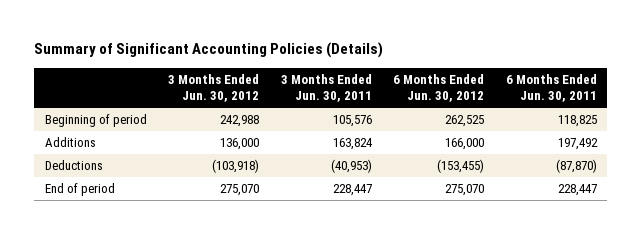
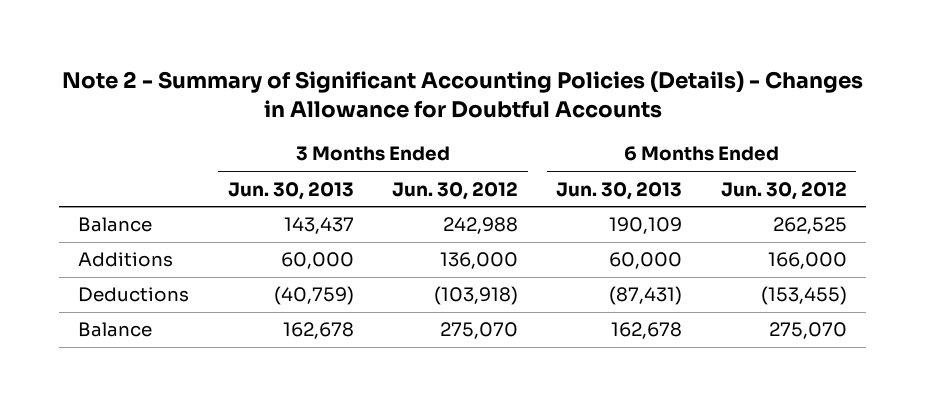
[33,42,383,59] Summary of Significant Accounting Policies (Details) -> [61,71,863,119] Note 2 - Summary of Significant Accounting Policies (Details) - Changes in Allowance for Doubtful Accounts
[280,73,372,103] 3 Months Ended Jun. 30, 2011 -> none
[505,73,597,103] 6 Months Ended Jun. 30, 2011 -> none
none -> [227,181,354,200] Jun. 30, 2013
none -> [556,181,683,200] Jun. 30, 2013
[44,114,147,128] Beginning of period -> [78,217,153,233] Balance
[44,183,115,197] End of period -> [78,322,153,338] Balance

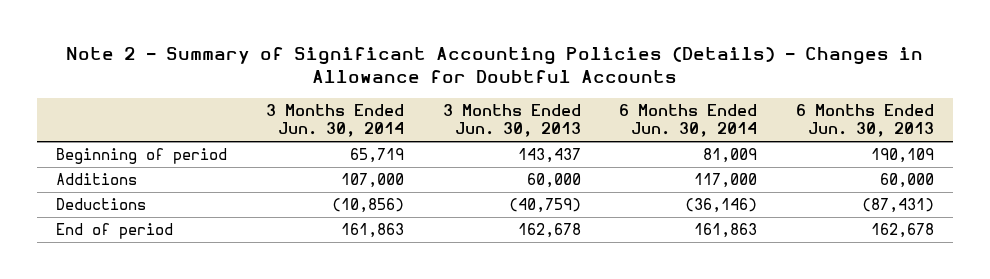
[392,181,519,200] Jun. 30, 2012 -> none
[720,181,847,200] Jun. 30, 2012 -> none
none -> [265,103,404,138] 3 Months Ended Jun. 30, 2014
none -> [619,103,758,138] 6 Months Ended Jun. 30, 2014
[78,217,153,233] Balance -> [56,147,228,164] Beginning of period
[78,322,153,338] Balance -> [56,222,174,239] End of period

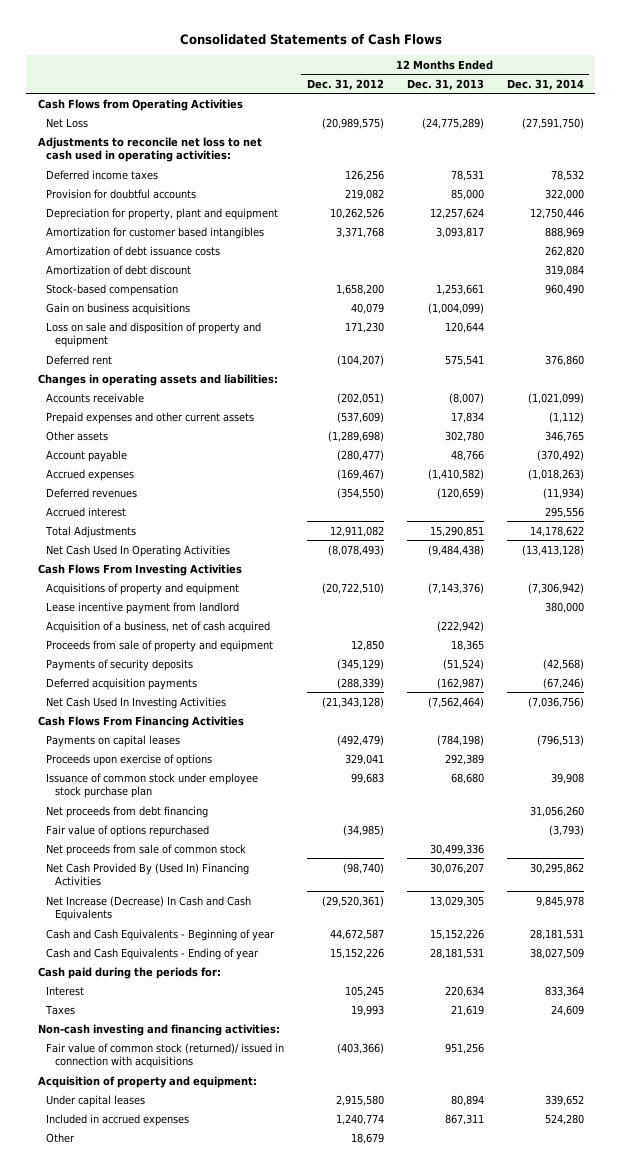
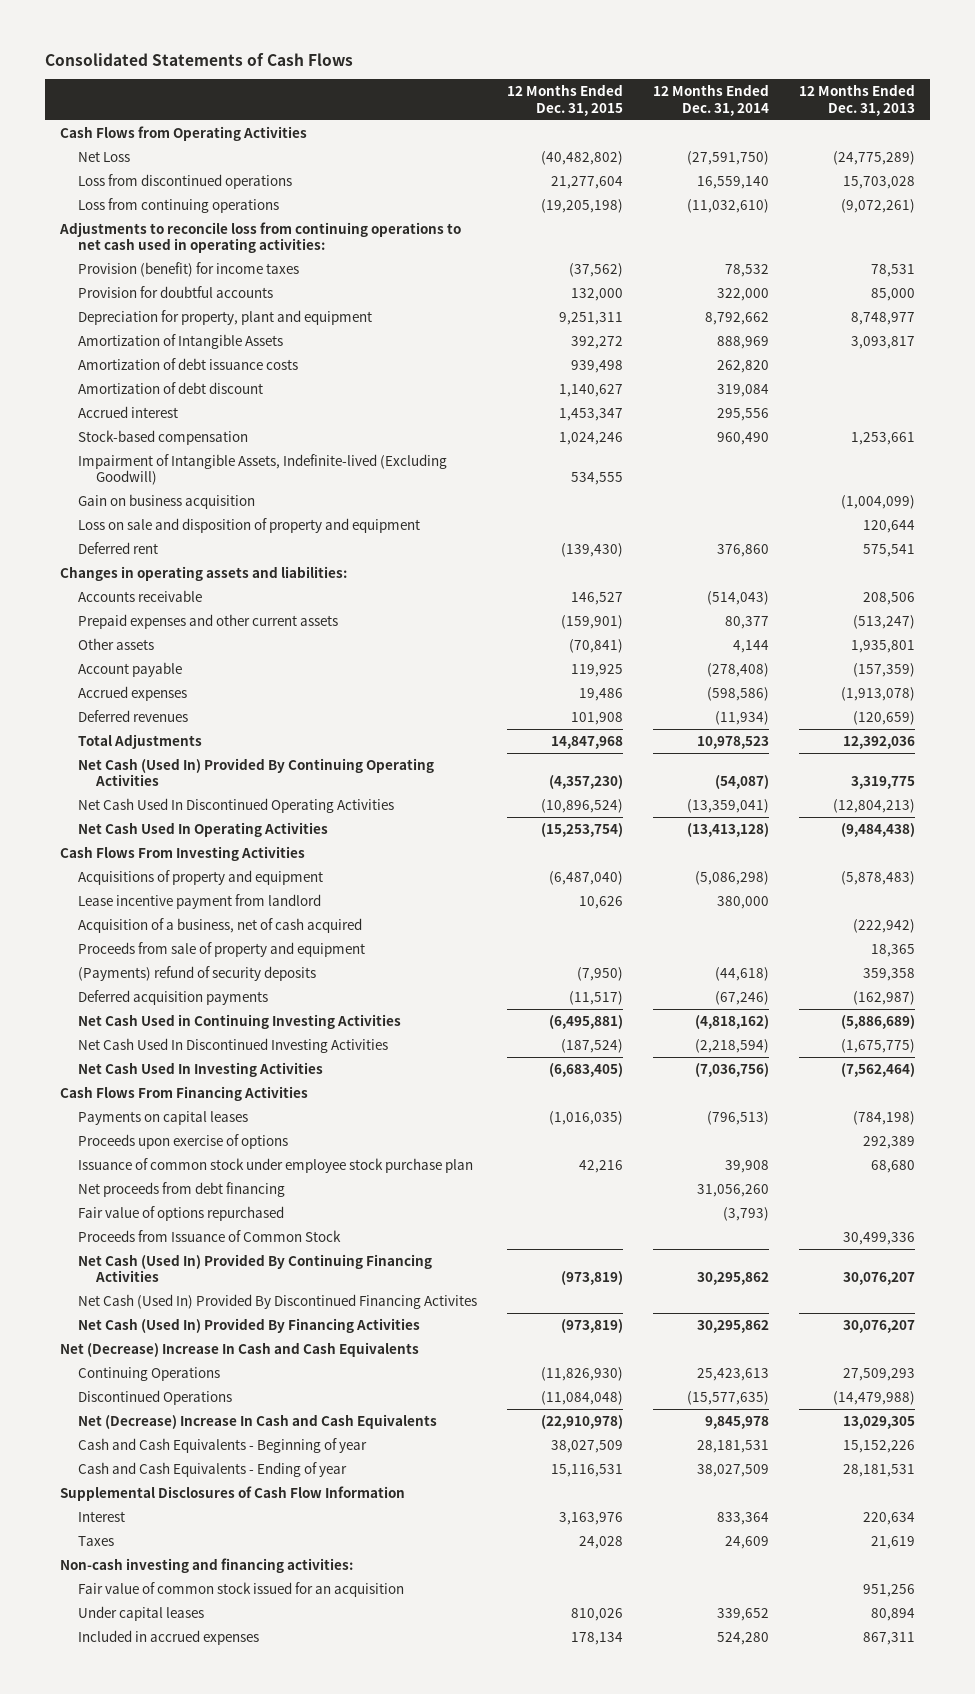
[306,78,384,90] Dec. 31, 2012 -> none
none -> [506,83,623,116] 12 Months Ended Dec. 31, 2015
none -> [77,173,292,189] Loss from discontinued operations
none -> [77,197,279,213] Loss from continuing operations
[37,136,262,163] Adjustments to reconcile net loss to net cash used in operating activities: -> [59,221,462,254] Adjustments to reconcile loss from continuing operations to net cash used in operating activities:
[46,169,159,180] Deferred income taxes -> [77,261,299,277] Provision (benefit) for income taxes
[429,207,484,219] 12,257,624 -> [850,311,915,325] 8,748,977
[529,207,584,219] 12,750,446 -> [704,311,769,325] 8,792,662
[46,226,265,239] Amortization for customer based intangibles -> [77,333,283,349] Amortization of Intangible Assets
[46,506,127,517] Accrued interest -> [77,405,178,418] Accrued interest
none -> [77,453,447,486] Impairment of Intangible Assets, Indefinite-lived (Excluding Goodwill)
[46,302,191,315] Gain on business acquisitions -> [77,493,255,509] Gain on business acquisition
[448,392,484,404] (8,007) -> [862,591,915,605] 208,506
[527,392,584,404] (1,021,099) -> [706,590,769,605] (514,043)
[450,411,484,423] 17,834 -> [852,614,915,629] (513,247)
[548,411,584,423] (1,112) -> [724,615,769,629] 80,377
[444,430,484,442] 302,780 -> [850,639,915,653] 1,935,801
[544,430,584,442] 346,765 -> [732,639,769,653] 4,144
[450,449,484,461] 48,766 -> [852,662,915,677] (157,359)
[536,449,584,461] (370,492) -> [706,662,769,677] (278,408)
[427,468,484,480] (1,410,582) -> [840,686,915,701] (1,913,078)
[527,468,584,480] (1,018,263) -> [706,686,769,701] (598,586)
[429,525,484,537] 15,290,851 -> [842,735,915,749] 12,392,036
[529,525,584,537] 14,178,622 -> [696,735,769,749] 10,978,523
none -> [77,757,434,787] Net Cash (Used In) Provided By Continuing Operating Activities
none -> [77,797,394,813] Net Cash Used In Discontinued Operating Activities
[427,582,484,594] (7,143,376) -> [840,870,915,885] (5,878,483)
[527,582,584,594] (7,306,942) -> [694,870,769,885] (5,086,298)
[46,658,194,671] Payments of security deposits -> [77,965,316,981] (Payments) refund of security deposits
[442,658,484,670] (51,524) -> [862,967,915,981] 359,358
[542,658,584,670] (42,568) -> [714,966,769,981] (44,618)
none -> [77,1013,401,1029] Net Cash Used in Continuing Investing Activities
none -> [77,1037,388,1053] Net Cash Used In Discontinued Investing Activities
[46,843,247,856] Net proceeds from sale of common stock -> [77,1229,341,1242] Proceeds from Issuance of Common Stock
none -> [77,1253,432,1283] Net Cash (Used In) Provided By Continuing Financing Activities
none -> [77,1293,477,1309] Net Cash (Used In) Provided By Discontinued Financing Activites
[46,862,250,887] Net Cash Provided By (Used In) Financing Activities -> [77,1317,420,1333] Net Cash (Used In) Provided By Financing Activities
none -> [60,1341,420,1357] Net (Decrease) Increase In Cash and Cash Equivalents
none -> [77,1366,220,1381] Continuing Operations
none -> [77,1389,232,1405] Discontinued Operations
[46,895,252,922] Net Increase (Decrease) In Cash and Cash Equivalents -> [77,1413,437,1429] Net (Decrease) Increase In Cash and Cash Equivalents
[37,966,221,979] Cash paid during the periods for: -> none
none -> [60,1485,406,1501] Supplemental Disclosures of Cash Flow Information
[37,1075,257,1088] Acquisition of property and equipment: -> none
[46,1042,285,1069] Fair value of common stock (returned)/ issued in connection with acquisitions -> [77,1581,404,1597] Fair value of common stock issued for an acquisition
[46,1132,76,1143] Other -> none

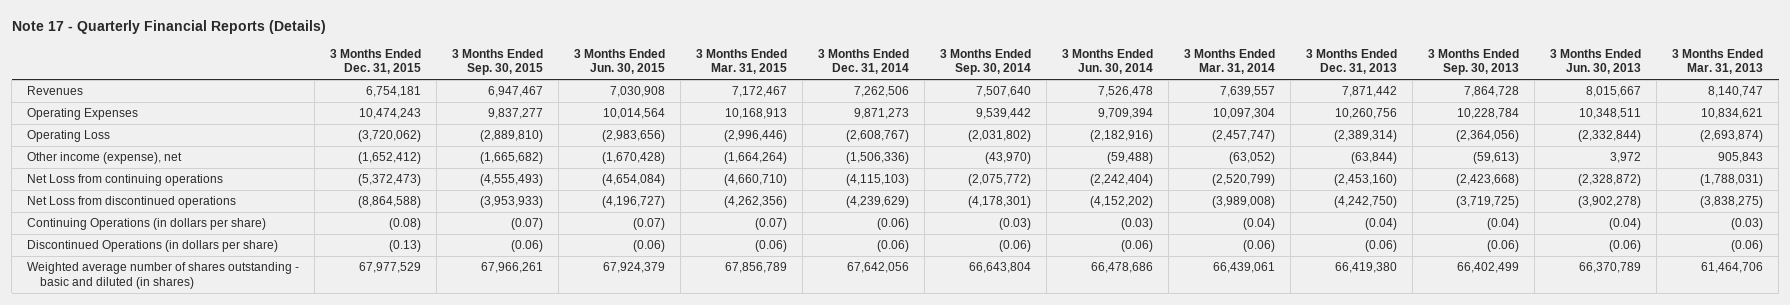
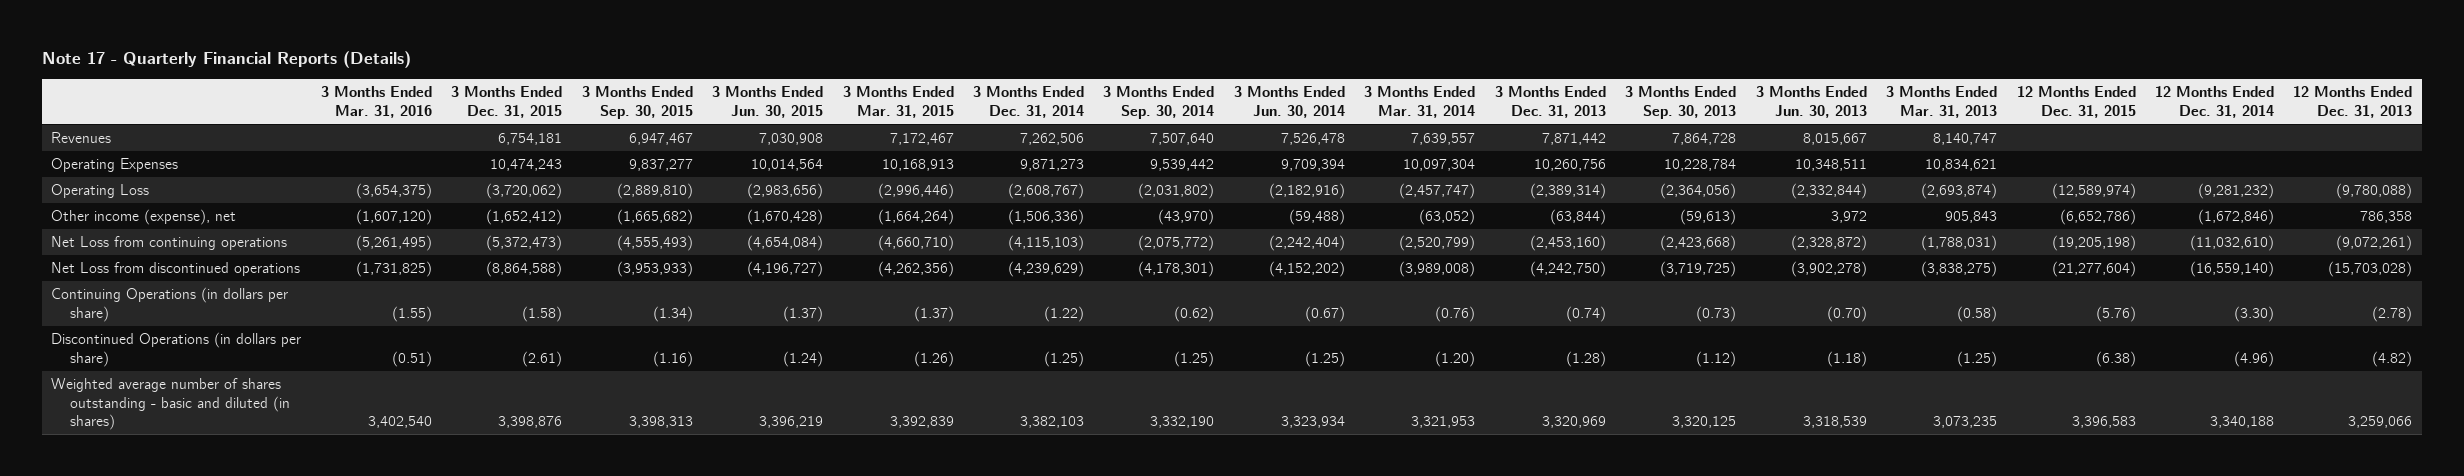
none -> [320,86,432,118] 3 Months Ended Mar. 31, 2016
none -> [2016,86,2136,118] 12 Months Ended Dec. 31, 2015
none -> [2155,86,2275,118] 12 Months Ended Dec. 31, 2014
none -> [2293,86,2413,118] 12 Months Ended Dec. 31, 2013
[389,218,422,231] (0.08) -> [522,305,563,322] (1.58)
[511,218,544,231] (0.07) -> [652,305,693,322] (1.34)
[633,218,666,231] (0.07) -> [783,305,824,322] (1.37)
[755,218,788,231] (0.07) -> [913,305,954,322] (1.37)
[877,218,910,231] (0.06) -> [1043,305,1084,322] (1.22)
[999,218,1032,231] (0.03) -> [1174,305,1215,322] (0.62)
[1121,218,1154,231] (0.03) -> [1304,305,1345,322] (0.67)
[1243,218,1276,231] (0.04) -> [1435,305,1476,322] (0.76)
[1365,218,1398,231] (0.04) -> [1565,305,1606,322] (0.74)
[1487,218,1520,231] (0.04) -> [1696,305,1737,322] (0.73)
[1609,218,1642,231] (0.04) -> [1826,305,1867,322] (0.70)
[1731,218,1764,231] (0.03) -> [1957,305,1998,322] (0.58)
[389,240,422,253] (0.13) -> [522,350,563,367] (2.61)
[511,240,544,253] (0.06) -> [652,350,693,367] (1.16)
[633,240,666,253] (0.06) -> [783,350,824,367] (1.24)
[755,240,788,253] (0.06) -> [913,350,954,367] (1.26)
[877,240,910,253] (0.06) -> [1043,350,1084,367] (1.25)
[999,240,1032,253] (0.06) -> [1174,350,1215,367] (1.25)
[1121,240,1154,253] (0.06) -> [1304,350,1345,367] (1.25)
[1243,240,1276,253] (0.06) -> [1435,350,1476,367] (1.20)
[1365,240,1398,253] (0.06) -> [1565,350,1606,367] (1.28)
[1487,240,1520,253] (0.06) -> [1696,350,1737,367] (1.12)
[1609,240,1642,253] (0.06) -> [1826,350,1867,367] (1.18)
[1731,240,1764,253] (0.06) -> [1957,350,1998,367] (1.25)
[359,262,422,274] 67,977,529 -> [498,415,563,428] 3,398,876
[481,262,544,274] 67,966,261 -> [628,415,693,428] 3,398,313
[603,262,666,274] 67,924,379 -> [759,415,824,428] 3,396,219
[725,262,788,274] 67,856,789 -> [889,415,954,428] 3,392,839
[847,262,910,274] 67,642,056 -> [1019,415,1084,428] 3,382,103
[969,262,1032,274] 66,643,804 -> [1150,415,1215,428] 3,332,190
[1091,262,1154,274] 66,478,686 -> [1280,415,1345,428] 3,323,934
[1213,262,1276,274] 66,439,061 -> [1411,415,1476,428] 3,321,953
[1335,262,1398,274] 66,419,380 -> [1541,415,1606,428] 3,320,969
[1457,262,1520,274] 66,402,499 -> [1672,415,1737,428] 3,320,125
[1579,262,1642,274] 66,370,789 -> [1802,415,1867,428] 3,318,539
[1701,262,1764,274] 61,464,706 -> [1933,415,1998,428] 3,073,235

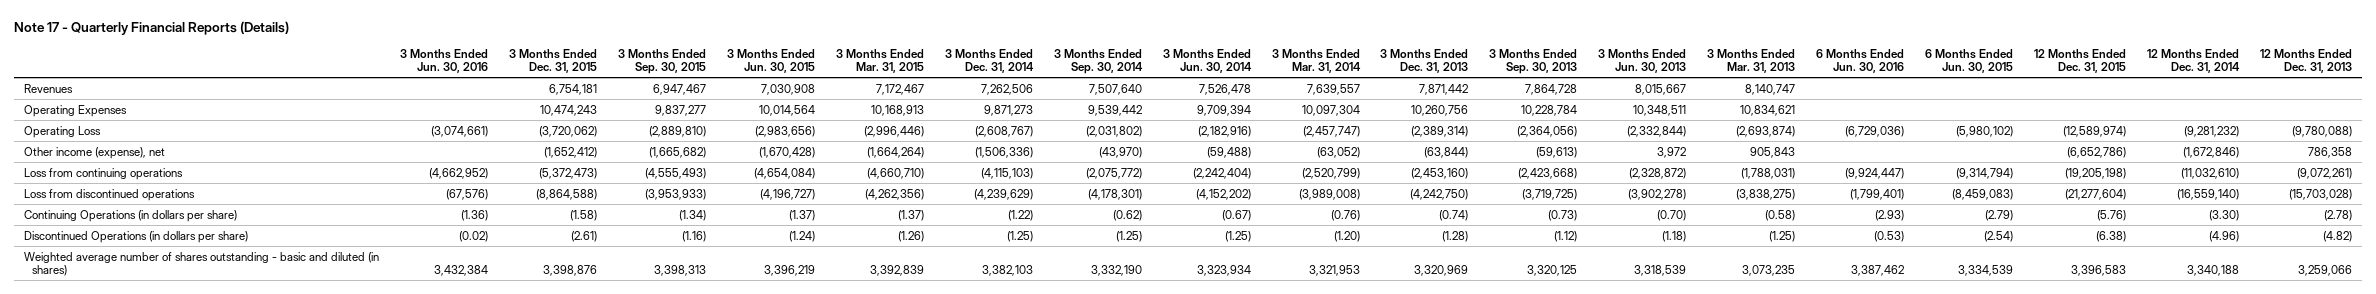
[320,86,432,118] 3 Months Ended Mar. 31, 2016 -> none
none -> [400,48,489,74] 3 Months Ended Jun. 30, 2016
none -> [1816,48,1905,74] 6 Months Ended Jun. 30, 2016
none -> [1925,48,2014,74] 6 Months Ended Jun. 30, 2015
[51,236,288,251] Net Loss from continuing operations -> [24,167,184,180] Loss from continuing operations
[51,262,301,277] Net Loss from discontinued operations -> [24,188,196,201] Loss from discontinued operations

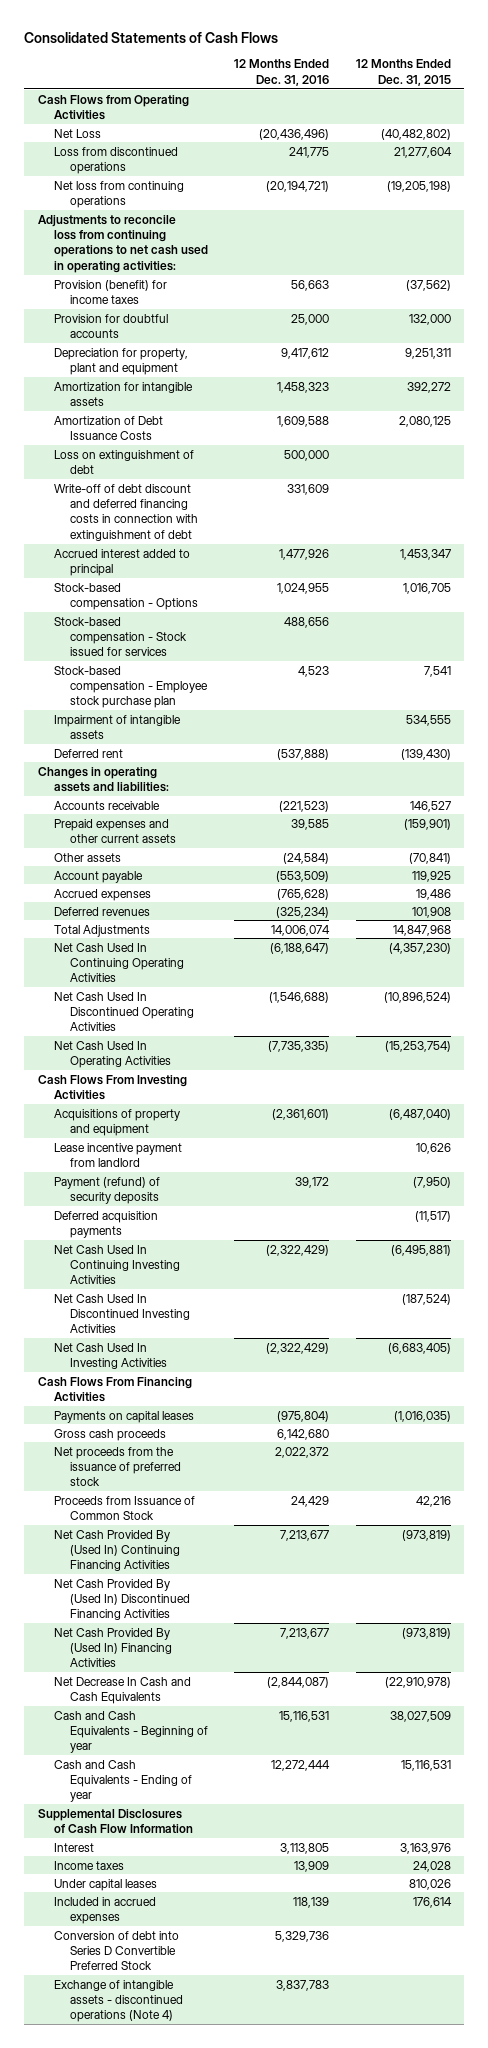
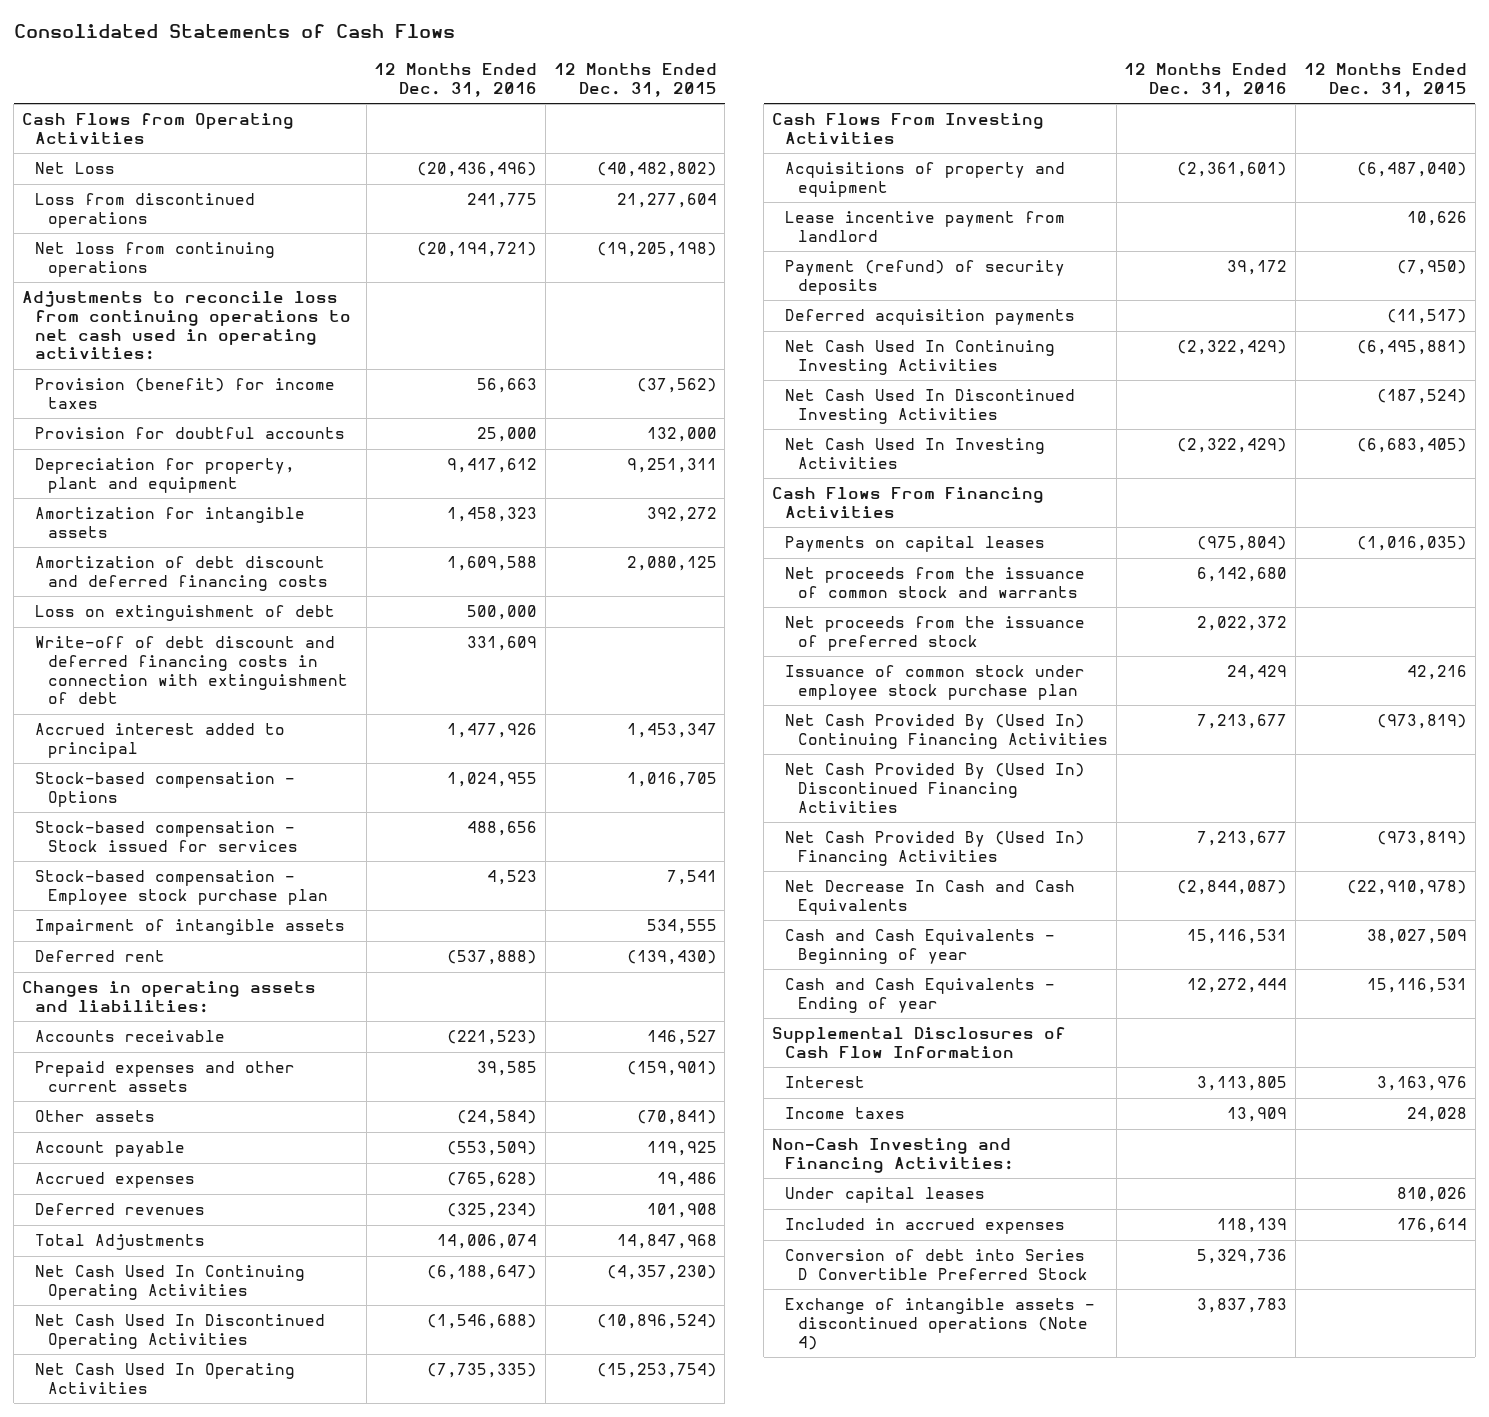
[53,415,163,440] Amortization of Debt Issuance Costs -> [34,556,328,592] Amortization of debt discount and deferred financing costs
[53,1428,166,1441] Gross cash proceeds -> [785,567,1086,599] Net proceeds from the issuance of common stock and warrants
[53,1495,195,1520] Proceeds from Issuance of Common Stock -> [785,665,1086,701] Issuance of common stock under employee stock purchase plan
none -> [772,1138,1015,1174] Non-Cash Investing and Financing Activities:

